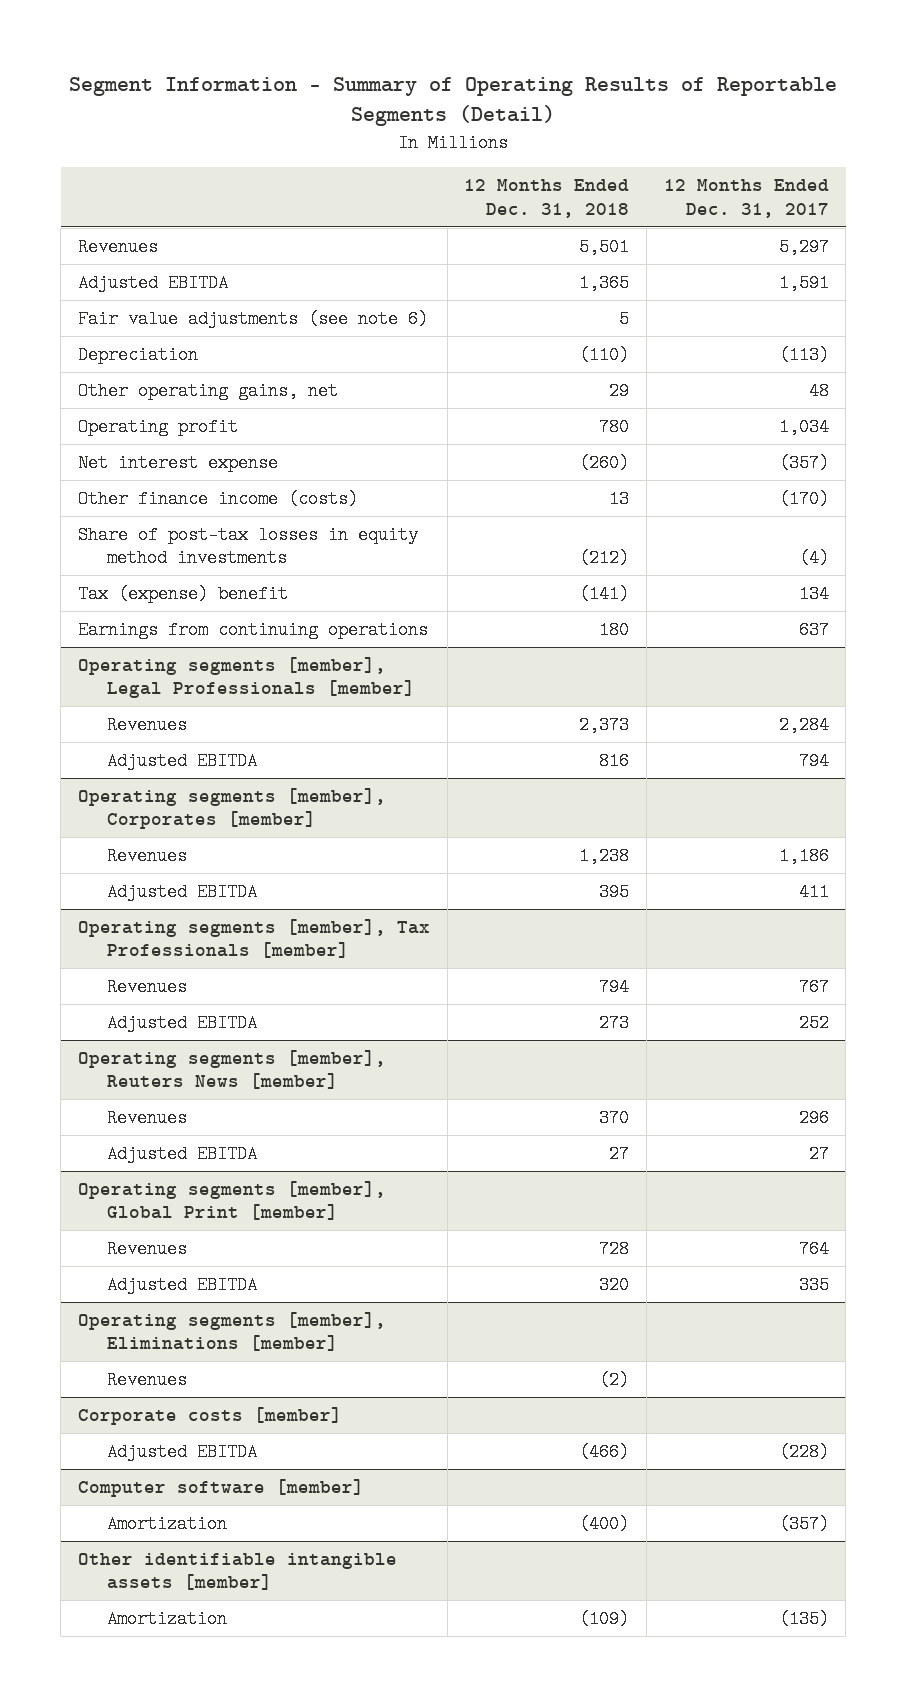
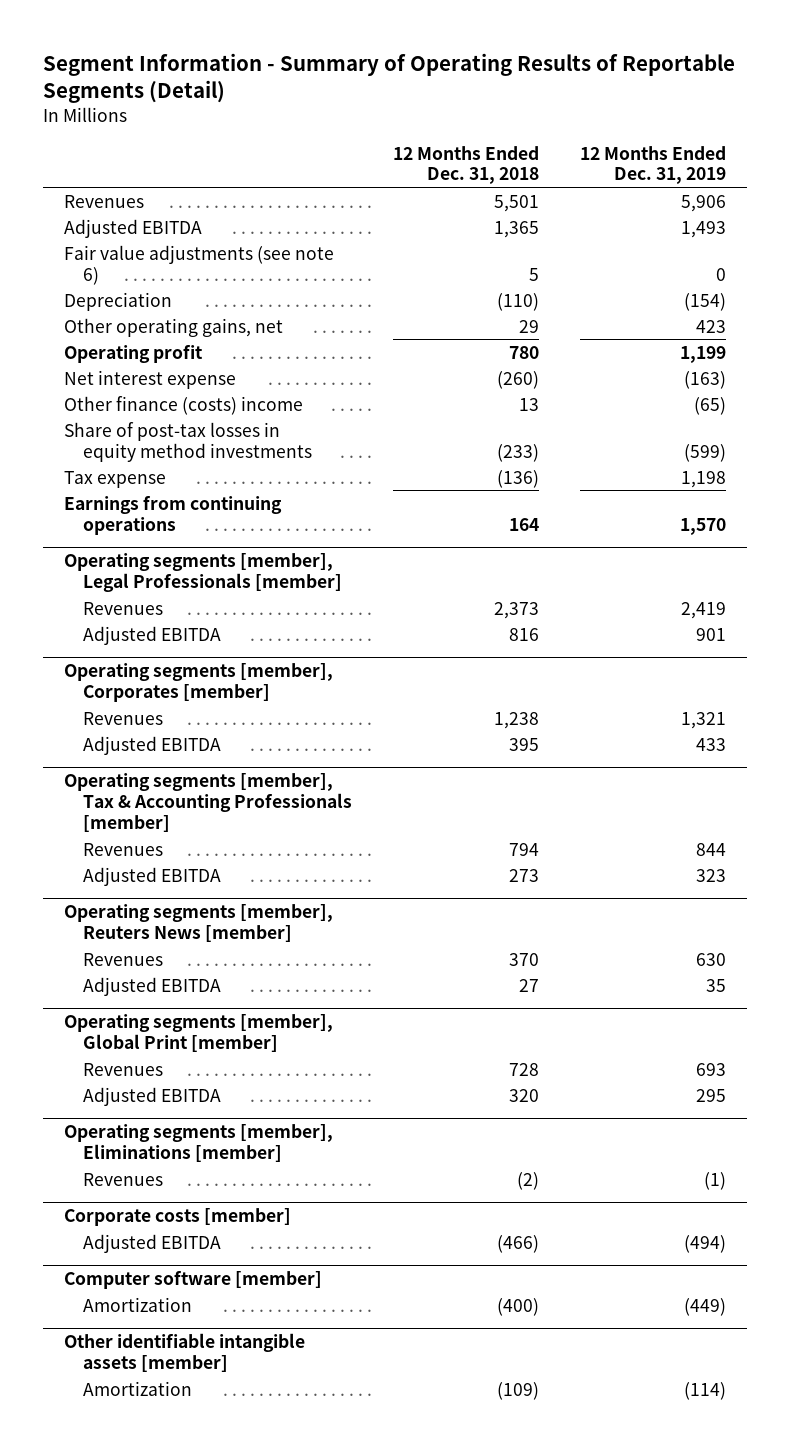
[663,179,829,218] 12 Months Ended Dec. 31, 2017 -> none
none -> [579,145,726,185] 12 Months Ended Dec. 31, 2019
[77,490,358,509] Other finance income (costs) -> [63,395,303,415] Other finance (costs) income
[579,549,630,568] (212) -> [496,443,539,462] (233)
[77,585,288,604] Tax (expense) benefit -> [63,470,166,488] Tax expense
[579,585,630,604] (141) -> [496,469,539,488] (136)
[599,621,630,640] 180 -> [508,517,539,531] 164
[77,919,430,959] Operating segments [member], Tax Professionals [member] -> [63,773,352,832] Operating segments [member], Tax & Accounting Professionals [member]

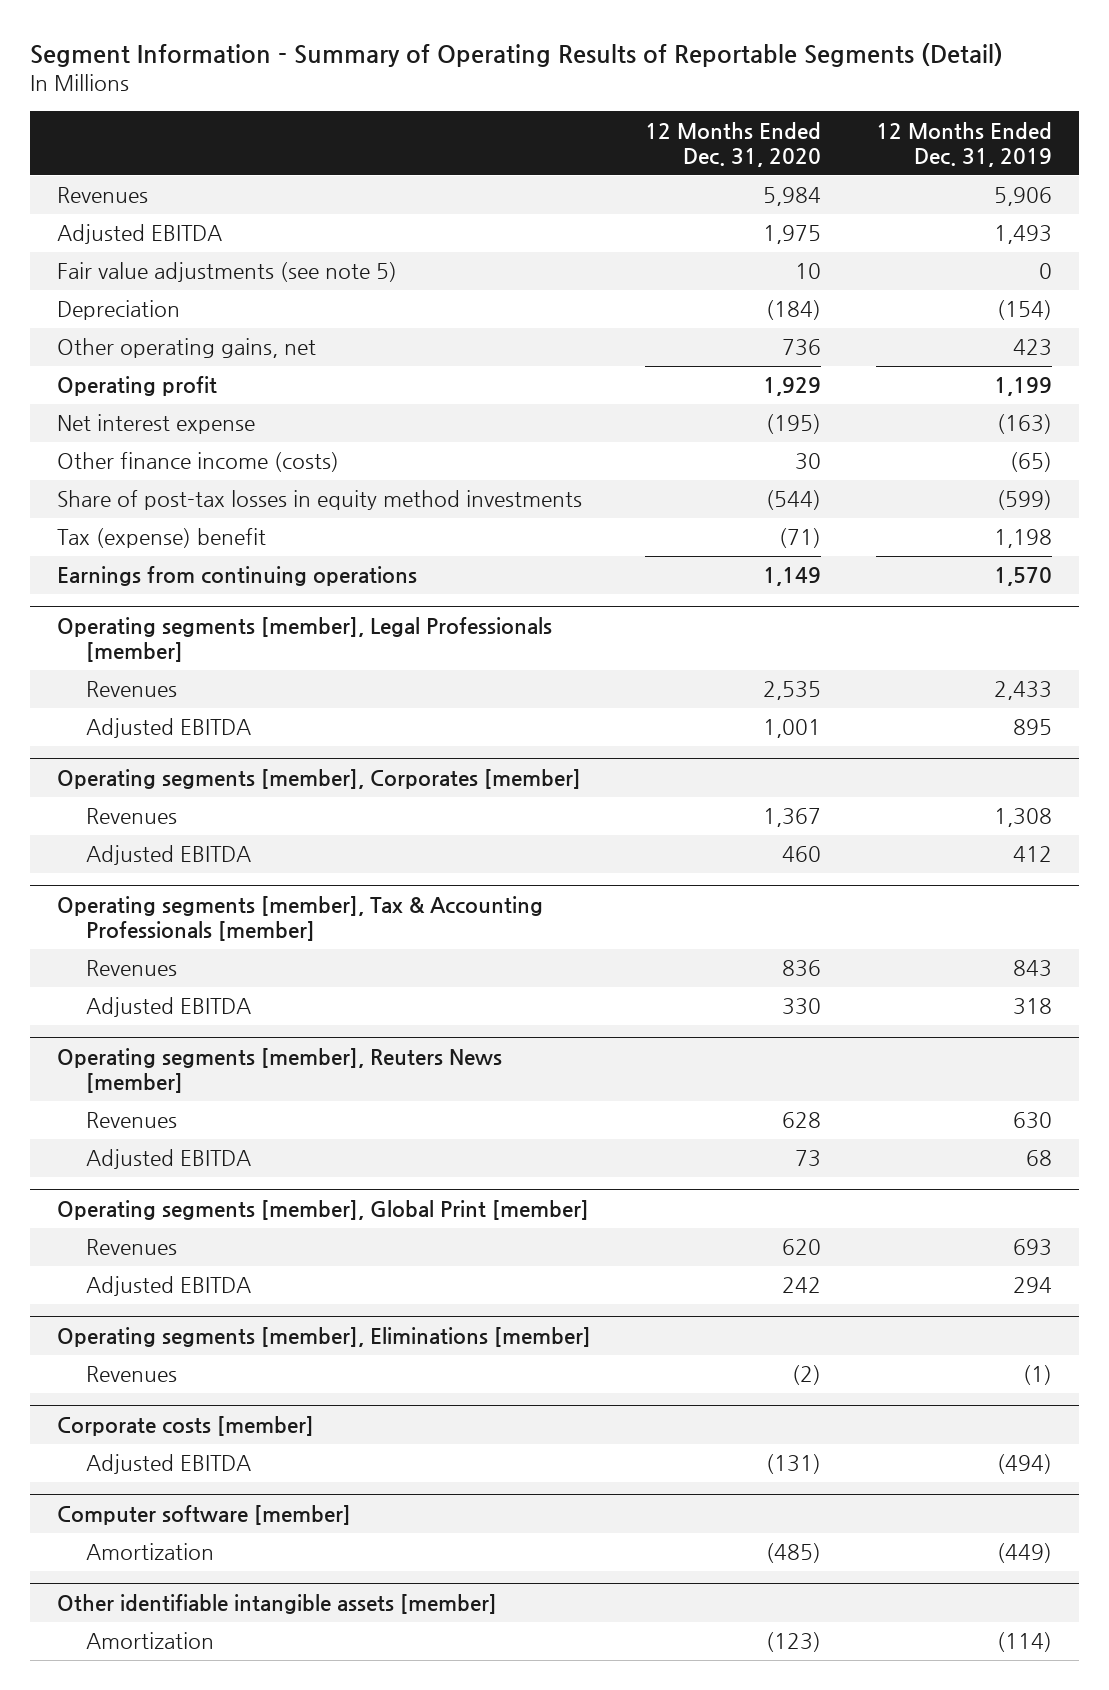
[392,145,539,185] 12 Months Ended Dec. 31, 2018 -> none
none -> [645,121,822,167] 12 Months Ended Dec. 31, 2020
[63,244,334,285] Fair value adjustments (see note 6) -> [56,262,397,283] Fair value adjustments (see note 5)
[63,395,303,415] Other finance (costs) income -> [56,452,339,473] Other finance income (costs)
[63,470,166,488] Tax expense -> [56,528,266,549] Tax (expense) benefit
[680,601,726,619] 2,419 -> [993,681,1052,701] 2,433
[695,627,726,641] 901 -> [1012,719,1052,736] 895
[680,711,726,729] 1,321 -> [993,808,1052,828] 1,308
[695,737,726,751] 433 -> [1012,846,1052,863] 412
[695,842,726,856] 844 -> [1012,960,1052,978] 843
[695,868,726,882] 323 -> [1012,998,1052,1016] 318
[705,978,726,992] 35 -> [1025,1150,1052,1167] 68
[695,1088,726,1102] 295 -> [1012,1277,1052,1294] 294

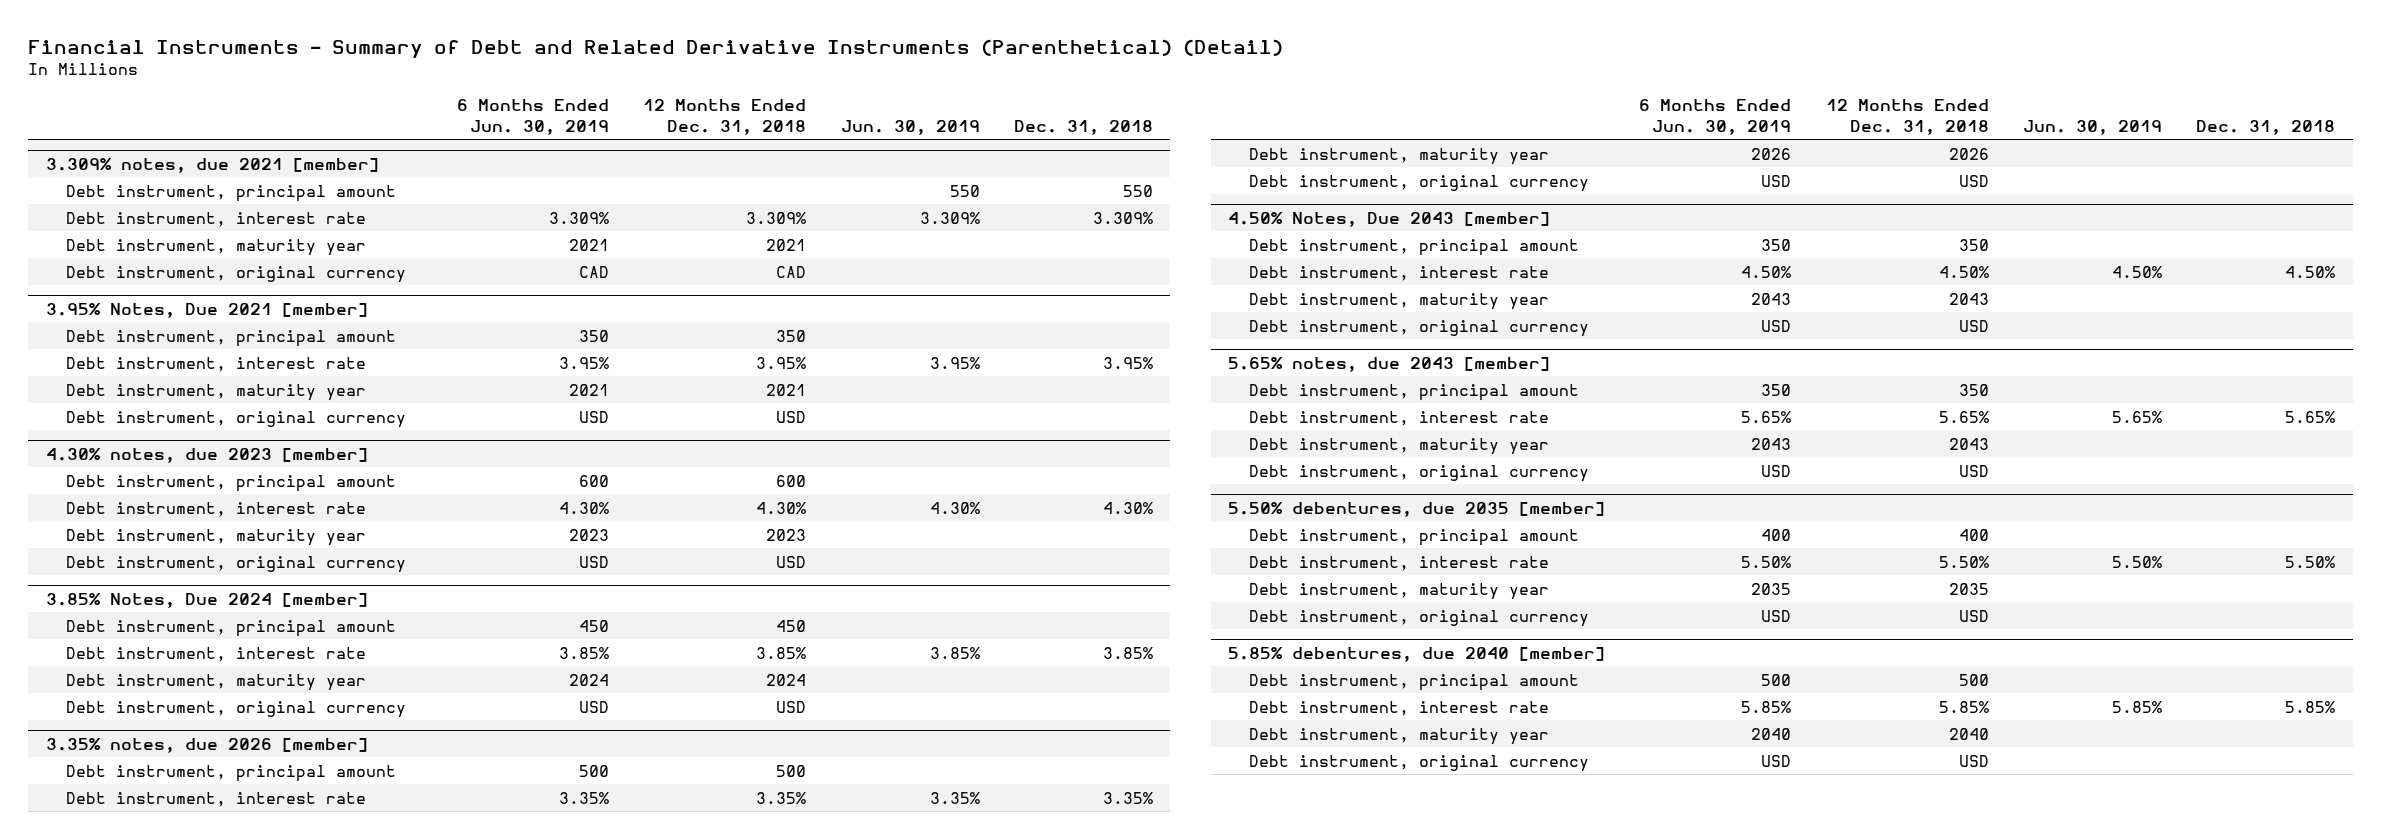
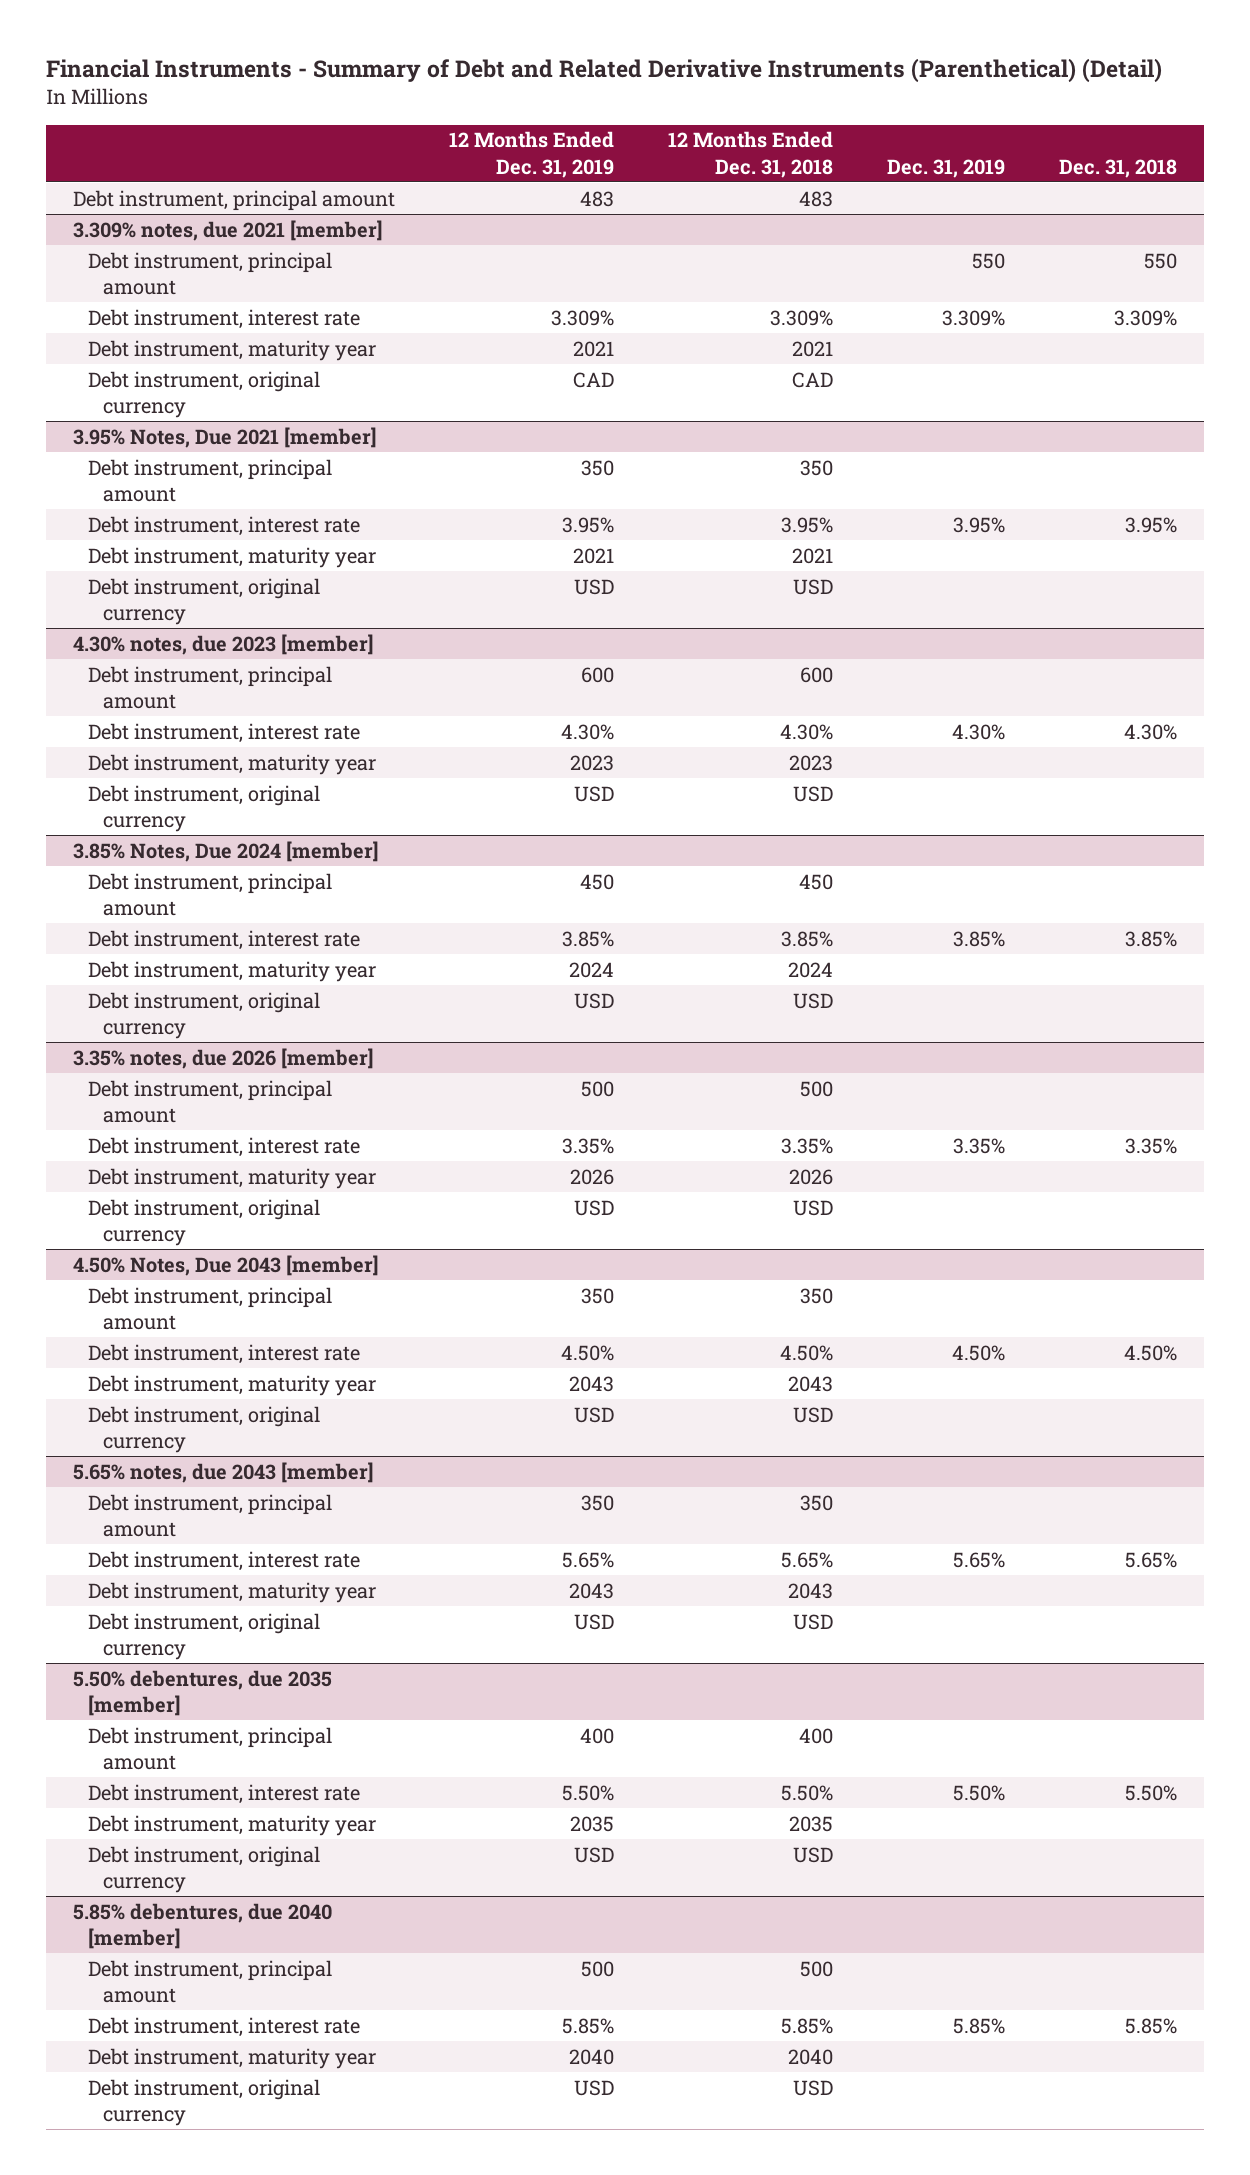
[456,99,609,135] 6 Months Ended Jun. 30, 2019 -> none
[840,119,980,135] Jun. 30, 2019 -> none
none -> [448,131,614,178] 12 Months Ended Dec. 31, 2019
none -> [886,158,1005,178] Dec. 31, 2019
none -> [72,189,395,211] Debt instrument, principal amount

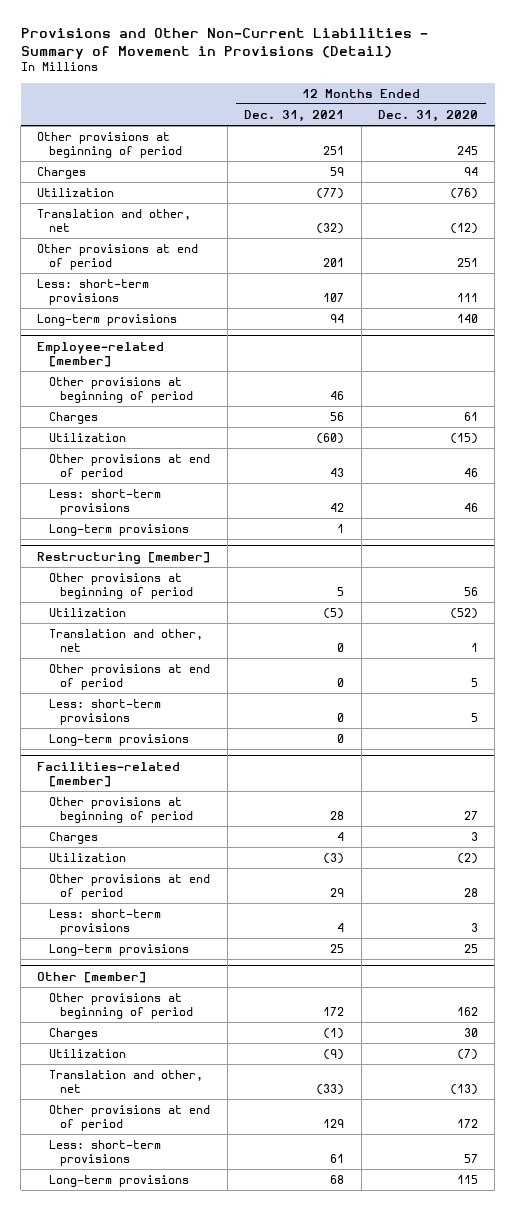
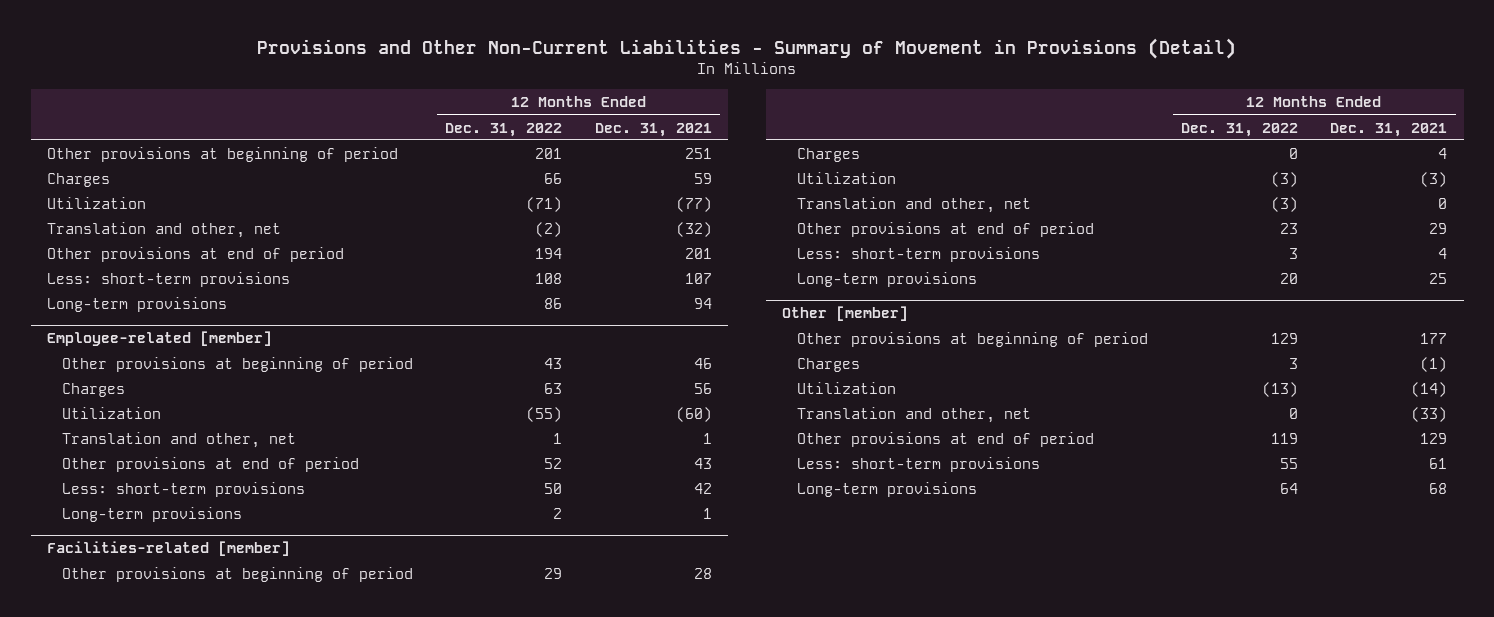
[377,109,478,122] Dec. 31, 2020 -> none
none -> [445,122,563,137] Dec. 31, 2022
none -> [61,431,296,448] Translation and other, net
[37,551,211,564] Restructuring [member] -> none
[48,572,194,599] Other provisions at beginning of period -> none
[48,607,126,617] Utilization -> none
[48,628,203,652] Translation and other, net -> none
[48,663,210,690] Other provisions at end of period -> none
[48,698,161,725] Less: short-term provisions -> none
[48,733,189,746] Long-term provisions -> none
none -> [797,196,1032,213] Translation and other, net
[323,1006,345,1016] 172 -> [1420,332,1448,344] 177
[323,1048,345,1060] (9) -> [1411,381,1448,397] (14)

